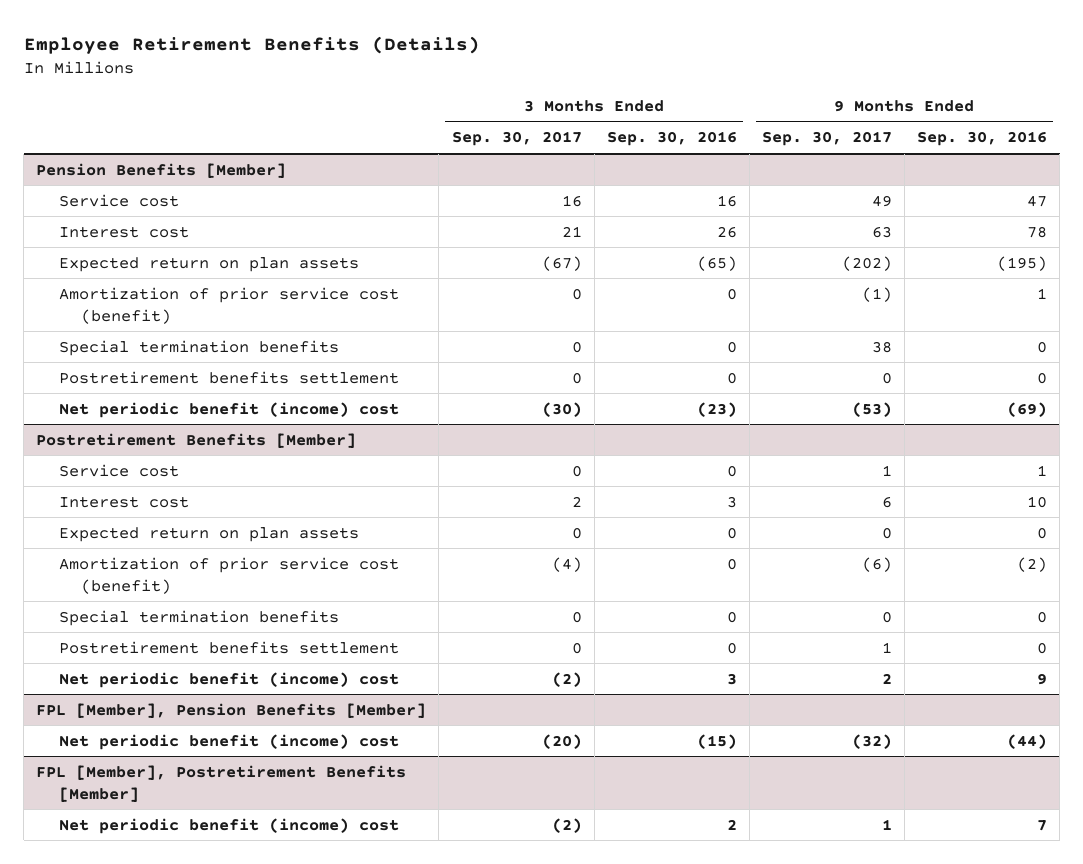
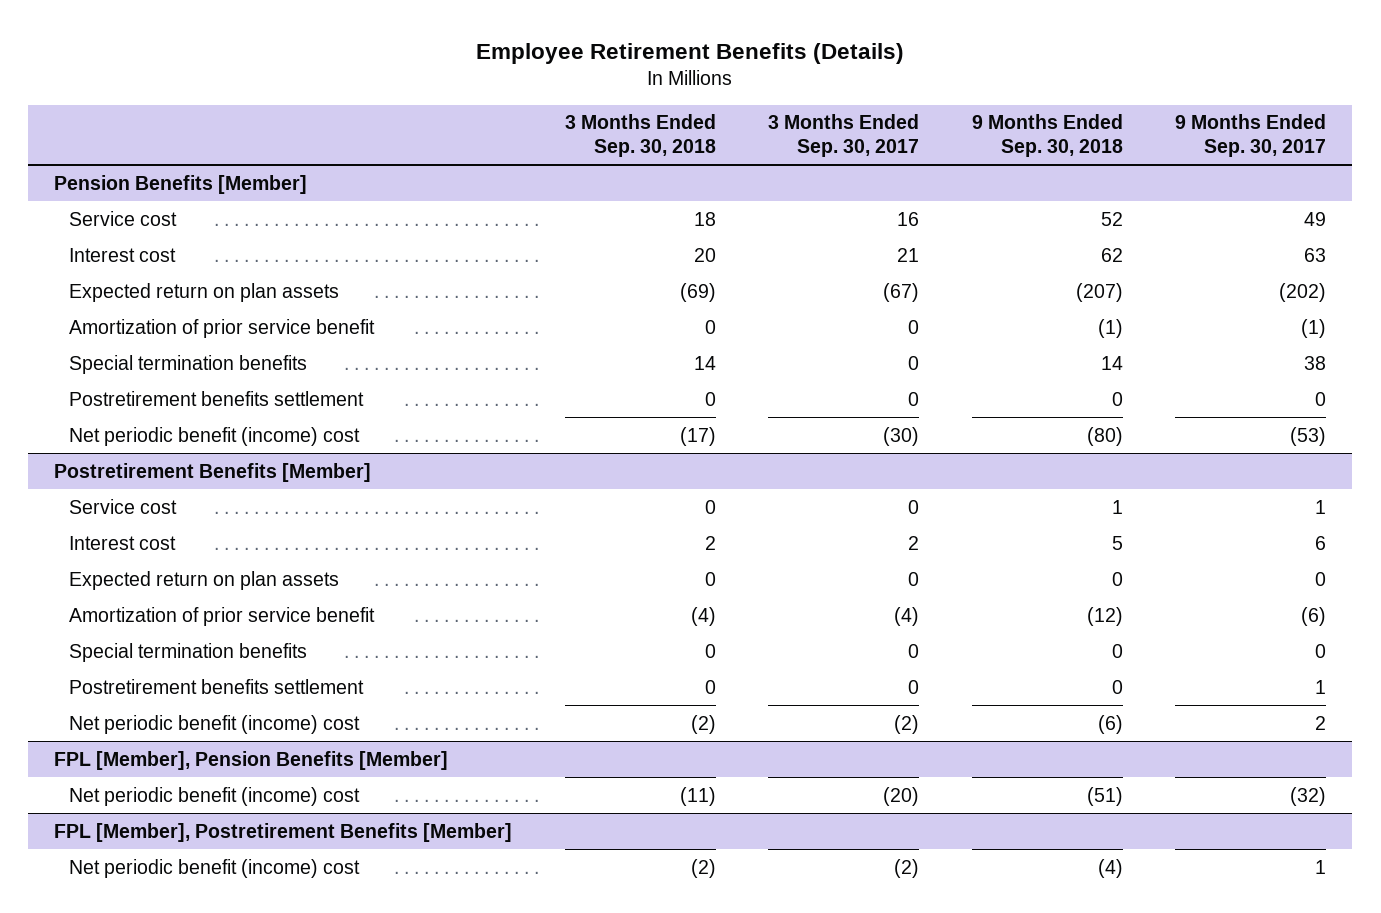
[606,131,737,147] Sep. 30, 2016 -> none
[916,131,1047,147] Sep. 30, 2016 -> none
none -> [564,114,716,157] 3 Months Ended Sep. 30, 2018
none -> [971,114,1123,157] 9 Months Ended Sep. 30, 2018
[58,286,399,324] Amortization of prior service cost (benefit) -> [68,318,375,338] Amortization of prior service benefit
[58,556,399,594] Amortization of prior service cost (benefit) -> [68,606,375,626] Amortization of prior service benefit

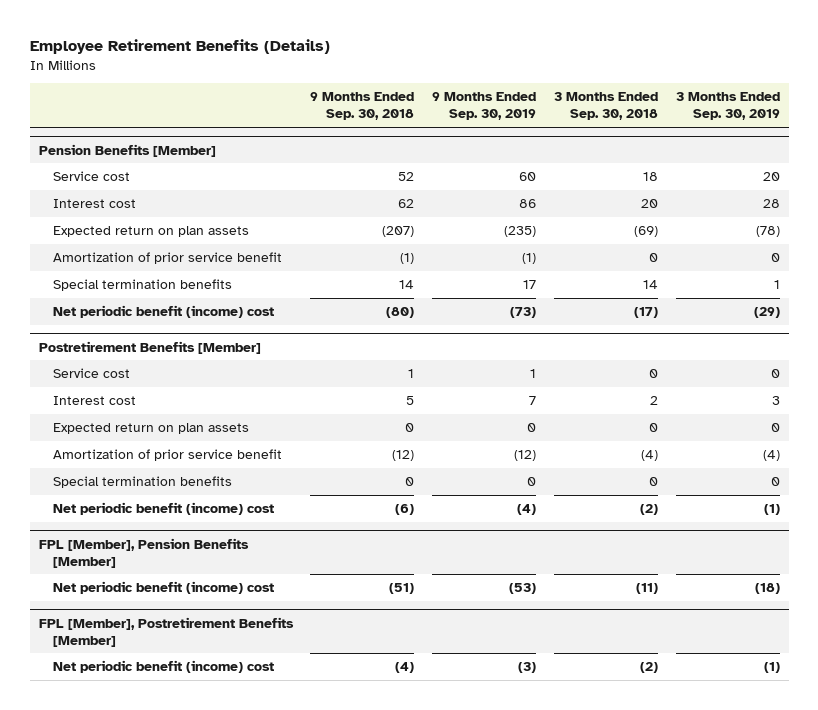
[768,114,920,157] 3 Months Ended Sep. 30, 2017 -> none
[1175,114,1327,157] 9 Months Ended Sep. 30, 2017 -> none
none -> [432,92,537,121] 9 Months Ended Sep. 30, 2019
none -> [675,92,780,121] 3 Months Ended Sep. 30, 2019
[68,390,364,406] Postretirement benefits settlement -> none
[68,678,364,694] Postretirement benefits settlement -> none

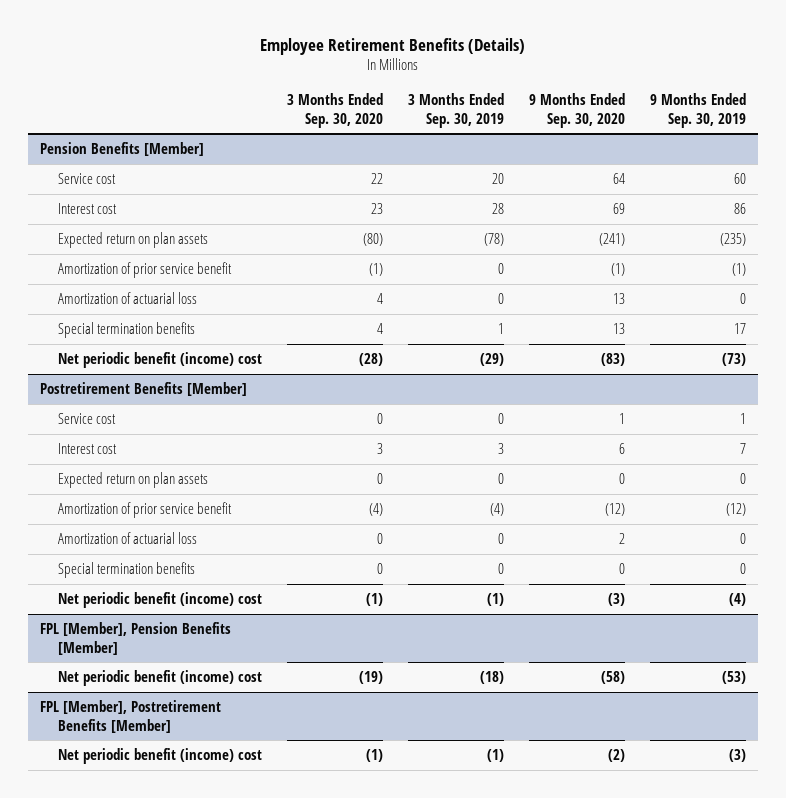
[310,92,415,121] 9 Months Ended Sep. 30, 2018 -> none
[553,92,658,121] 3 Months Ended Sep. 30, 2018 -> none
none -> [287,92,384,128] 3 Months Ended Sep. 30, 2020
none -> [528,92,625,128] 9 Months Ended Sep. 30, 2020
none -> [58,291,198,304] Amortization of actuarial loss
none -> [58,531,198,544] Amortization of actuarial loss

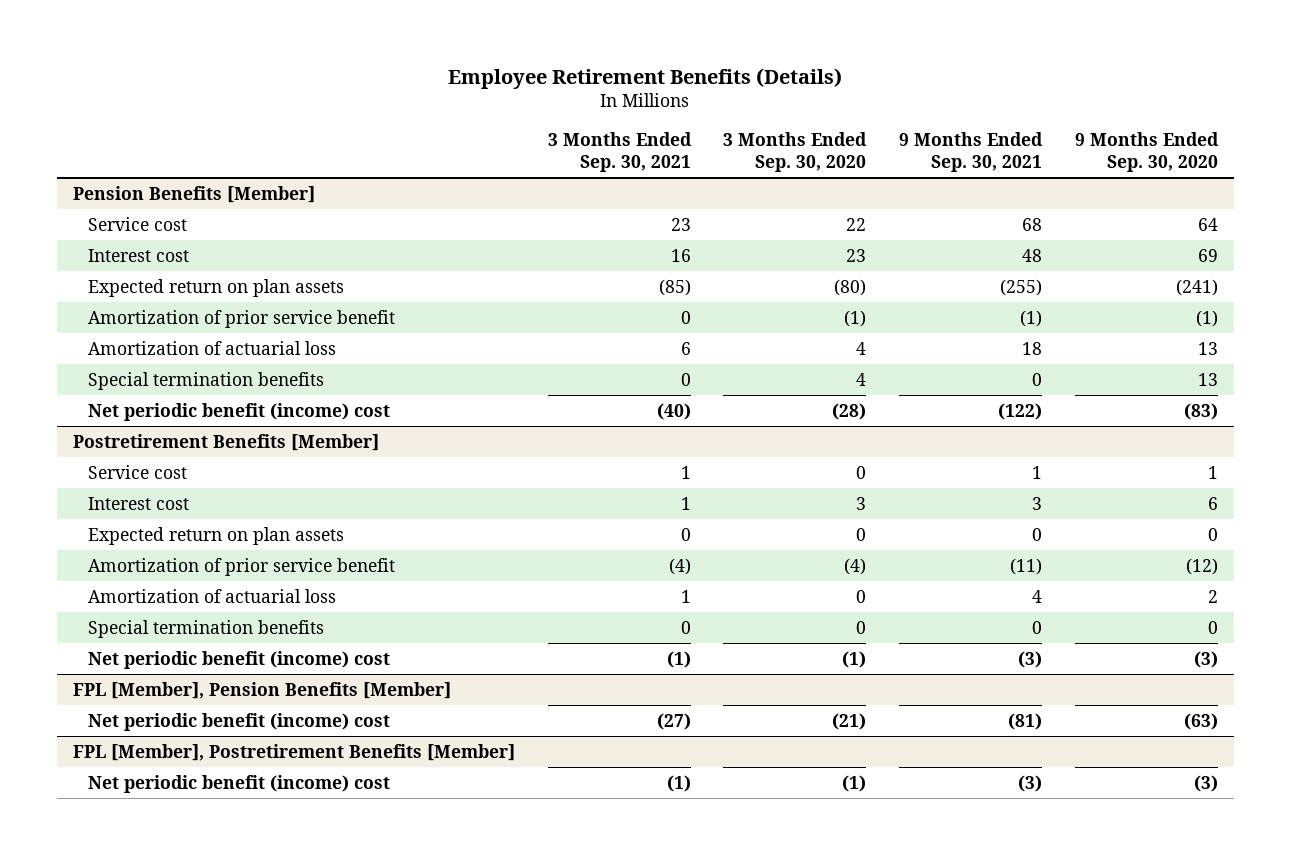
[408,92,505,128] 3 Months Ended Sep. 30, 2019 -> none
[649,92,746,128] 9 Months Ended Sep. 30, 2019 -> none
none -> [547,131,692,173] 3 Months Ended Sep. 30, 2021
none -> [898,131,1043,173] 9 Months Ended Sep. 30, 2021
[359,670,384,684] (19) -> [832,712,867,730] (21)
[600,670,625,684] (58) -> [1183,712,1218,730] (63)
[607,748,625,762] (2) -> [1193,774,1218,792] (3)

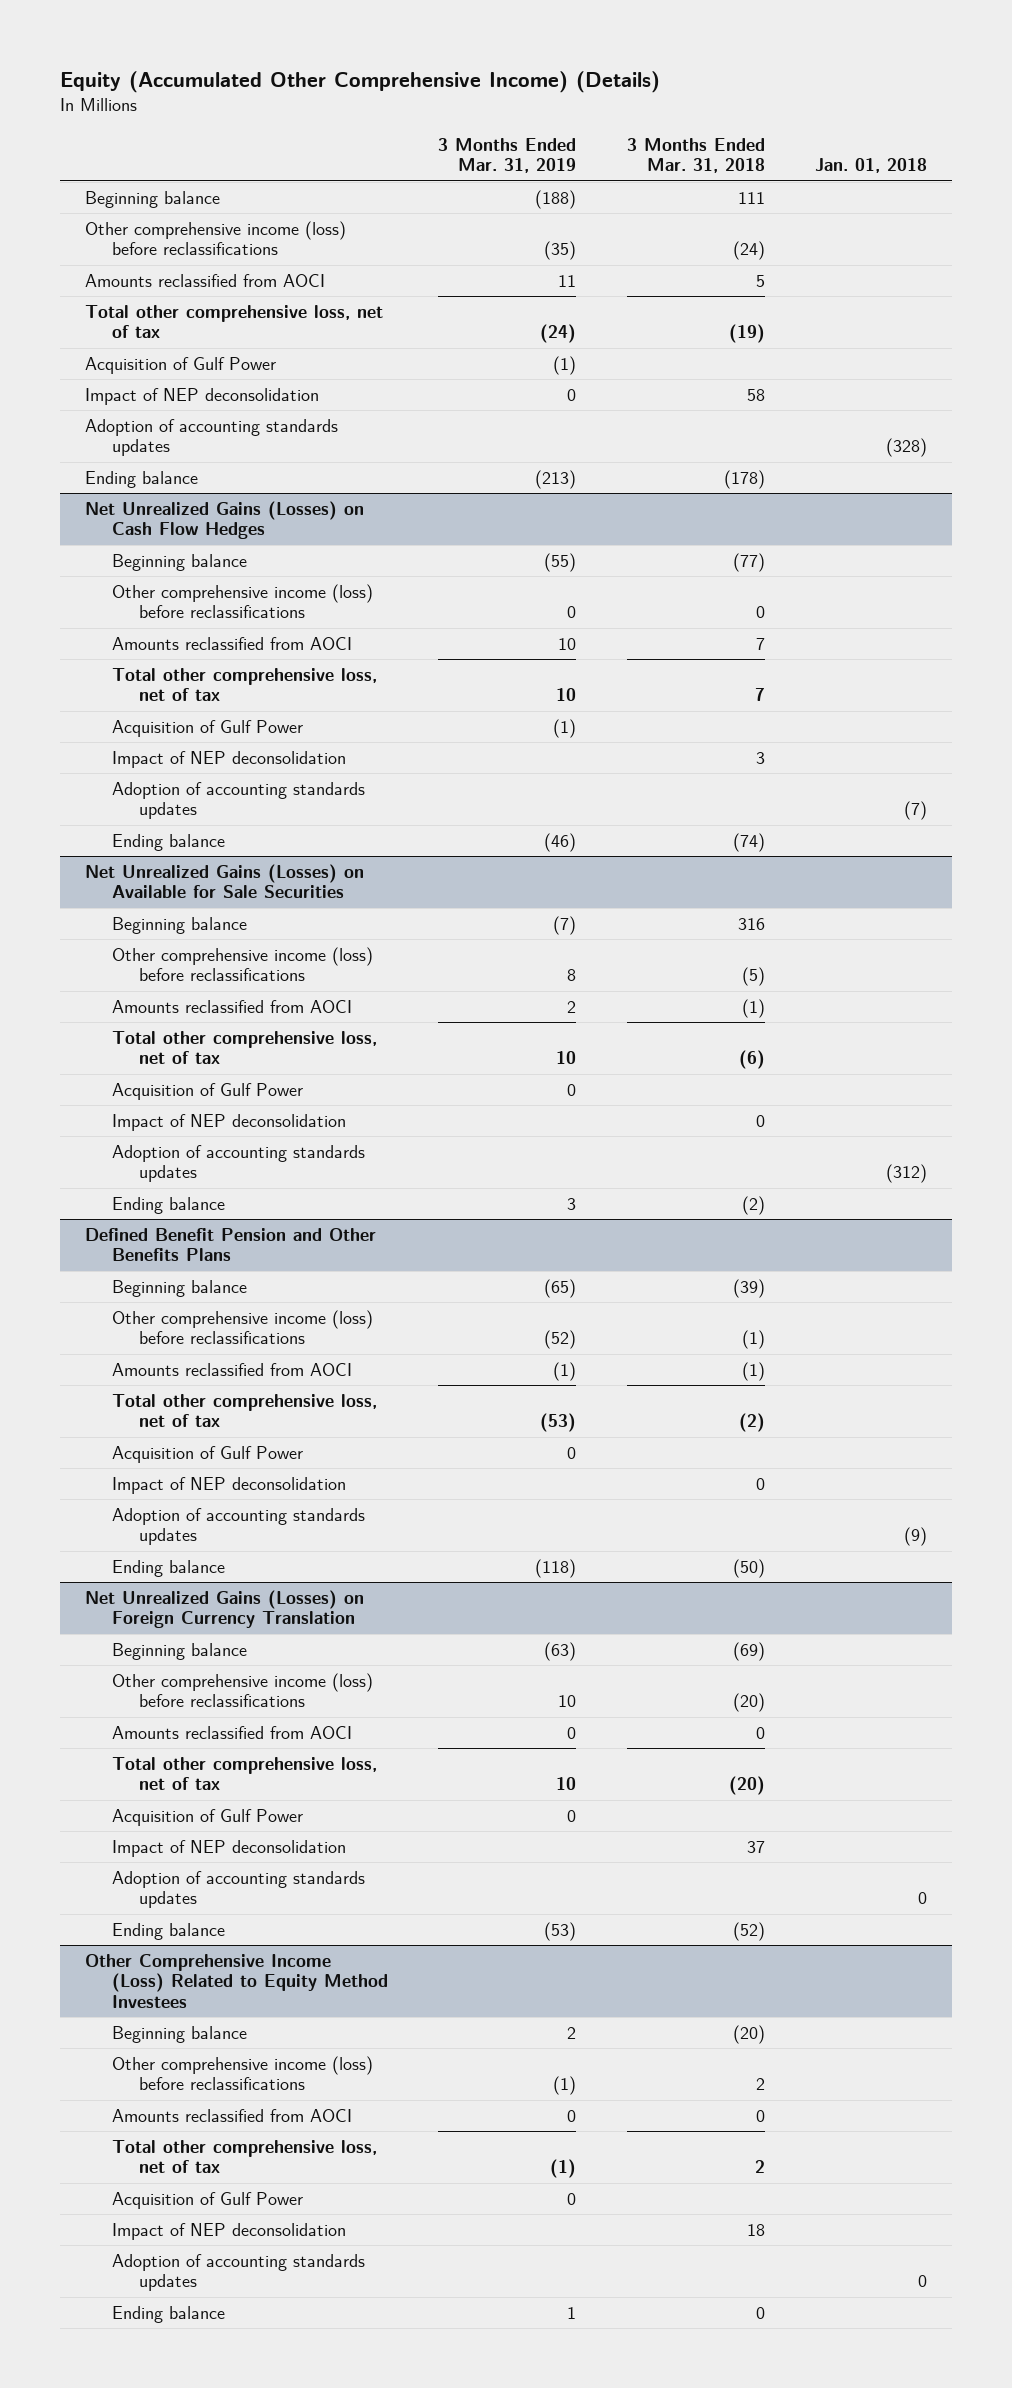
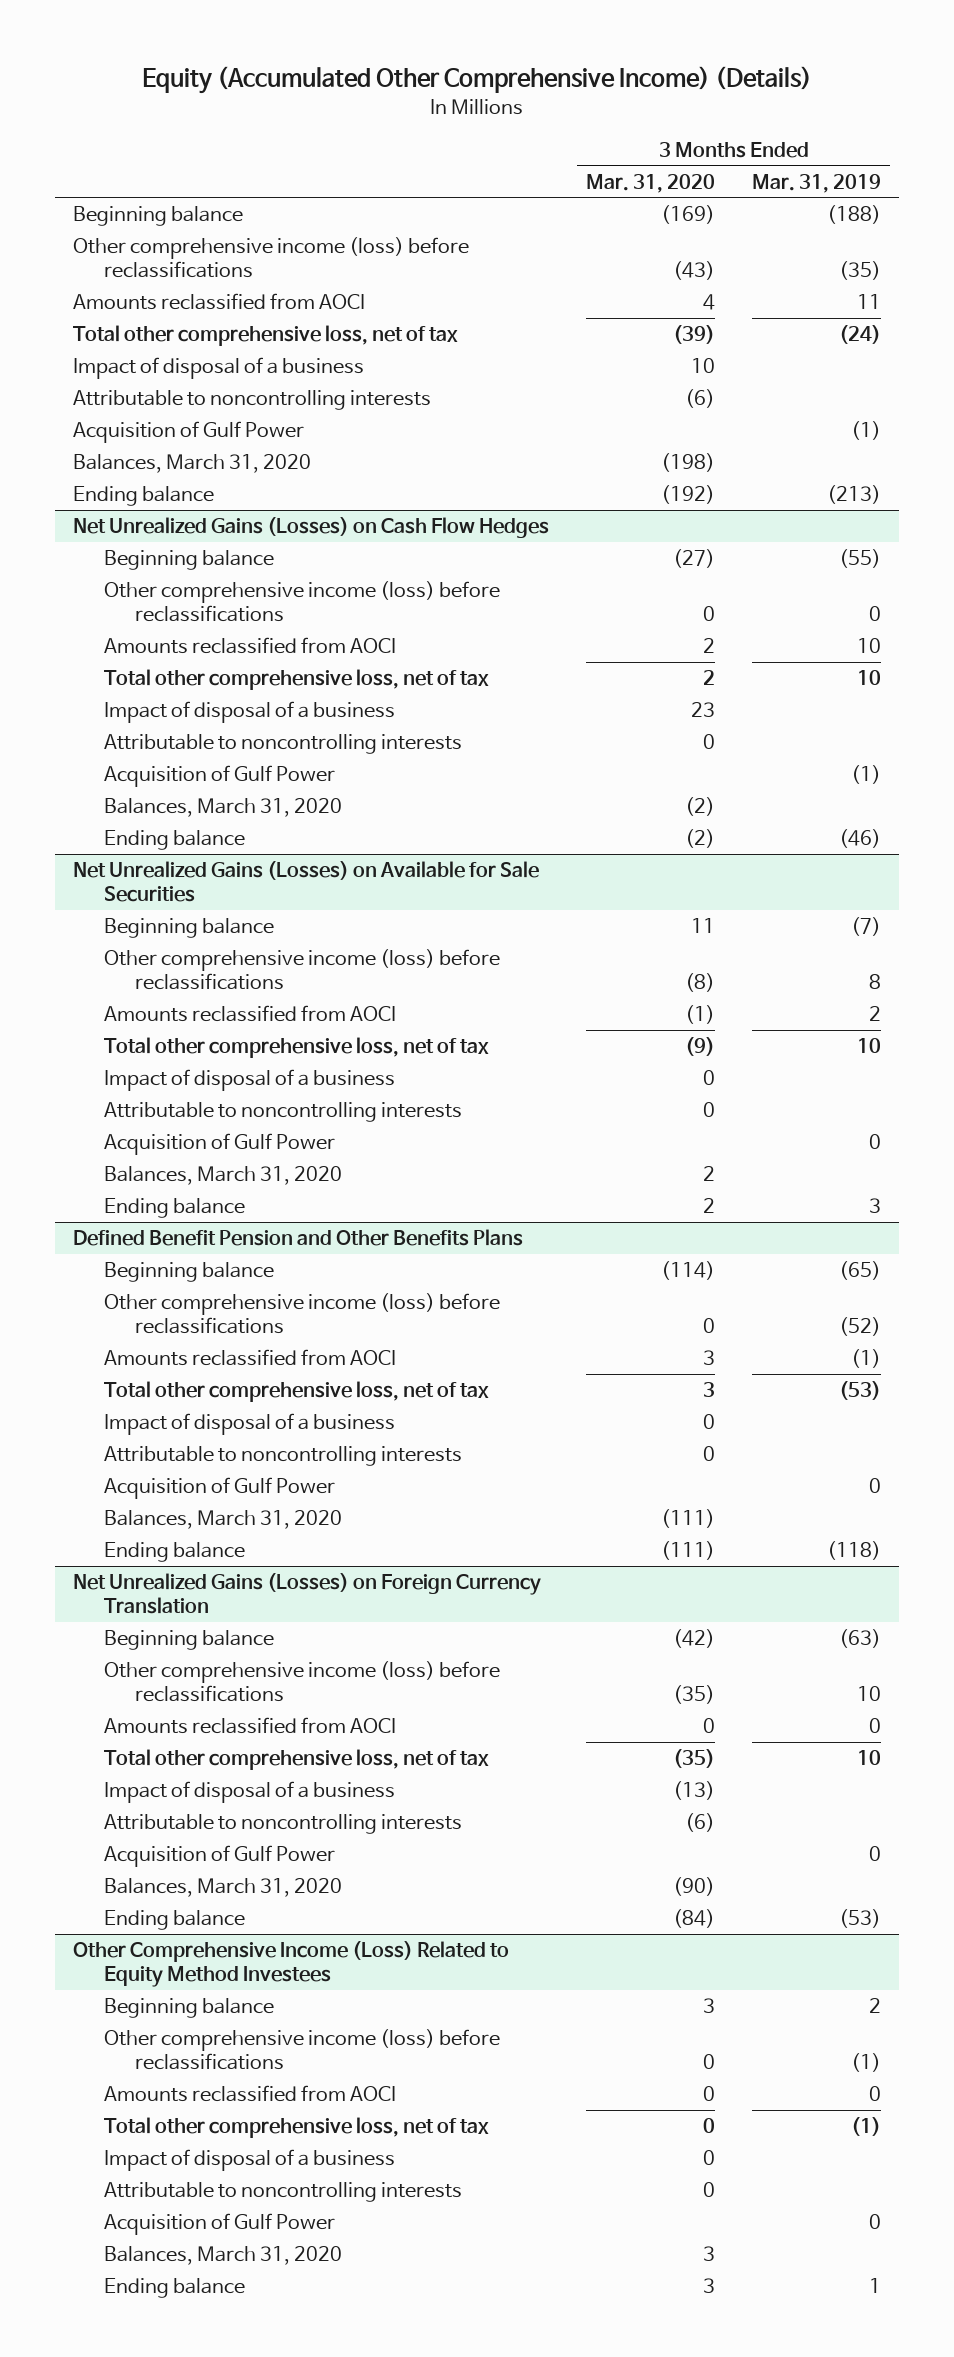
[626,137,765,174] 3 Months Ended Mar. 31, 2018 -> none
[815,158,928,174] Jan. 01, 2018 -> none
none -> [586,173,716,193] Mar. 31, 2020
none -> [73,357,365,380] Impact of disposal of a business
none -> [73,390,432,411] Attributable to noncontrolling interests
[85,387,320,405] Impact of NEP deconsolidation -> none
[85,418,339,457] Adoption of accounting standards updates -> none
none -> [73,454,312,474] Balances, March 31, 2020
none -> [104,701,396,724] Impact of disposal of a business
none -> [104,734,463,755] Attributable to noncontrolling interests
[112,750,347,768] Impact of NEP deconsolidation -> none
[112,781,366,820] Adoption of accounting standards updates -> none
none -> [104,798,343,818] Balances, March 31, 2020
none -> [104,1069,396,1092] Impact of disposal of a business
none -> [104,1102,463,1123] Attributable to noncontrolling interests
[112,1113,347,1131] Impact of NEP deconsolidation -> none
[112,1144,366,1183] Adoption of accounting standards updates -> none
none -> [104,1166,343,1186] Balances, March 31, 2020
none -> [104,1413,396,1436] Impact of disposal of a business
none -> [104,1446,463,1467] Attributable to noncontrolling interests
[112,1476,347,1494] Impact of NEP deconsolidation -> none
[112,1507,366,1546] Adoption of accounting standards updates -> none
none -> [104,1510,343,1530] Balances, March 31, 2020
none -> [104,1781,396,1804] Impact of disposal of a business
none -> [104,1814,463,1835] Attributable to noncontrolling interests
[112,1839,347,1857] Impact of NEP deconsolidation -> none
[112,1870,366,1909] Adoption of accounting standards updates -> none
none -> [104,1878,343,1898] Balances, March 31, 2020
none -> [104,2149,396,2172] Impact of disposal of a business
none -> [104,2182,463,2203] Attributable to noncontrolling interests
[112,2222,347,2240] Impact of NEP deconsolidation -> none
[112,2253,366,2292] Adoption of accounting standards updates -> none
none -> [104,2246,343,2266] Balances, March 31, 2020

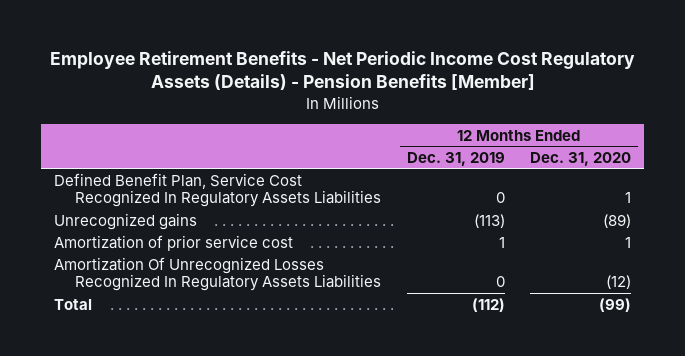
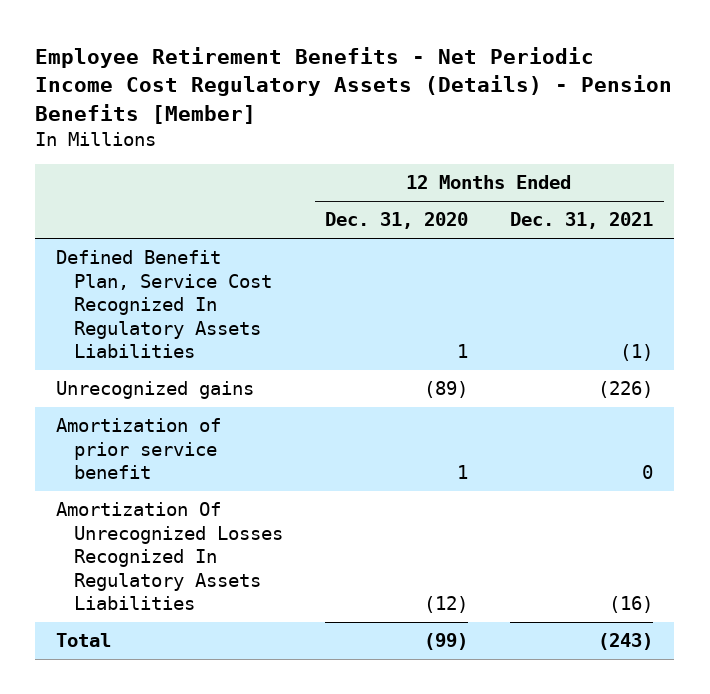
[406,151,505,166] Dec. 31, 2019 -> none
none -> [510,212,654,230] Dec. 31, 2021
[54,234,294,251] Amortization of prior service cost -> [56,418,222,480] Amortization of prior service benefit

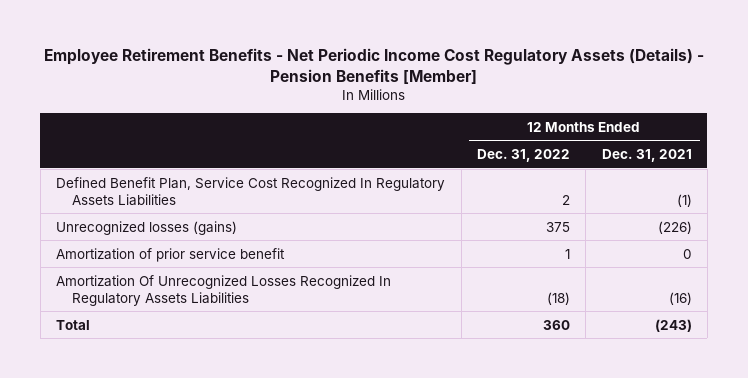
[325,212,469,230] Dec. 31, 2020 -> none
none -> [476,149,570,163] Dec. 31, 2022
[56,381,255,400] Unrecognized gains -> [56,220,238,235] Unrecognized losses (gains)

